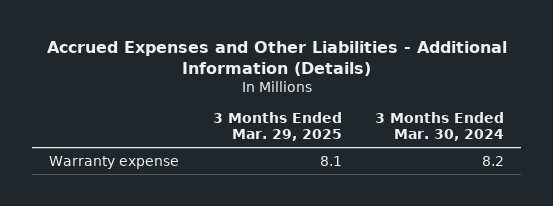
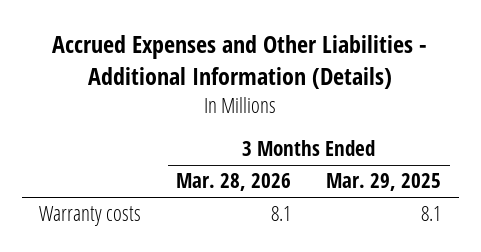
[375,112,505,142] 3 Months Ended Mar. 30, 2024 -> none
none -> [176,173,292,192] Mar. 28, 2026
[48,155,179,169] Warranty expense -> [39,206,142,227] Warranty costs

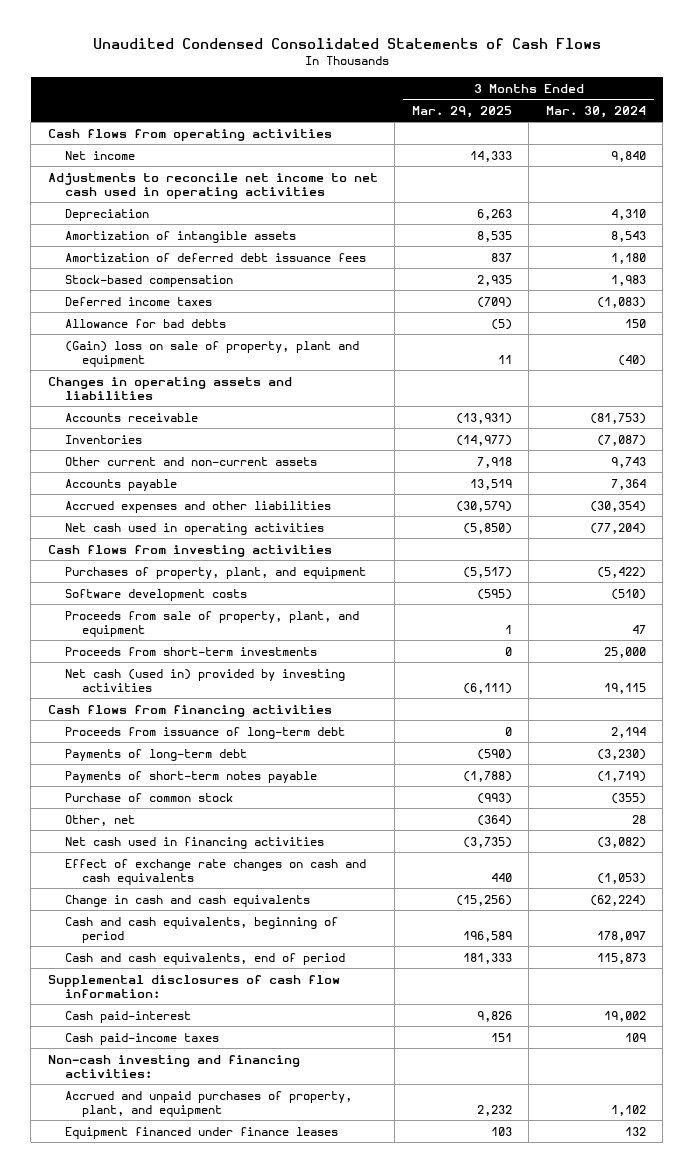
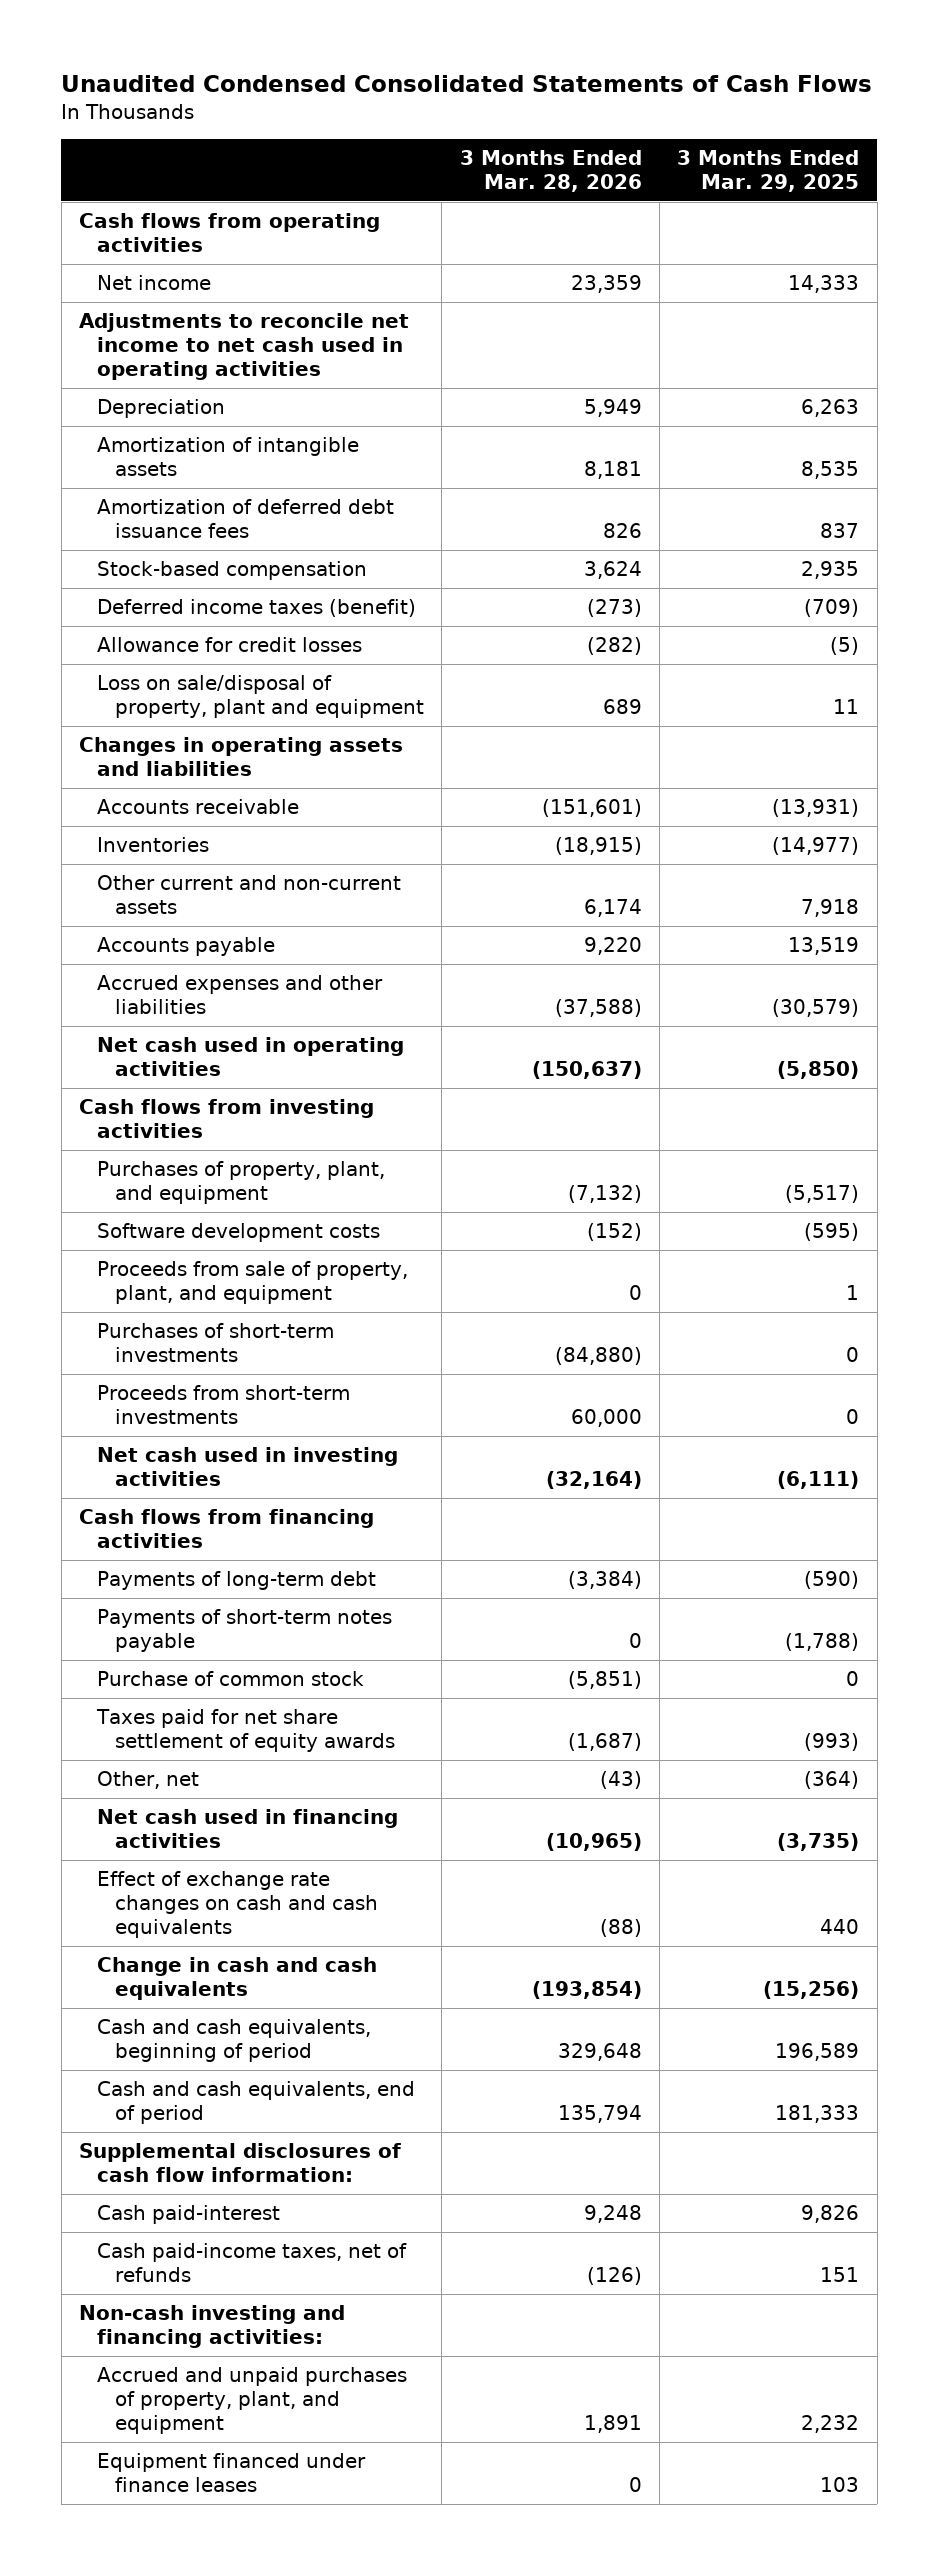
[545,105,646,118] Mar. 30, 2024 -> none
none -> [459,150,642,192] 3 Months Ended Mar. 28, 2026
[64,318,226,328] Allowance for bad debts -> none
[64,296,212,306] Deferred income taxes -> [97,599,417,618] Deferred income taxes (benefit)
none -> [97,637,363,653] Allowance for credit losses
[64,340,359,367] (Gain) loss on sale of property, plant and equipment -> [97,675,424,719] Loss on sale/disposal of property, plant and equipment
none -> [97,1323,335,1363] Purchases of short-term investments
[64,668,345,692] Net cash (used in) provided by investing activities -> [97,1447,399,1487] Net cash used in investing activities
[64,726,345,739] Proceeds from issuance of long-term debt -> none
[476,792,512,804] (993) -> [846,1671,860,1687] 0
none -> [96,1709,395,1753] Taxes paid for net share settlement of equity awards
[64,1032,219,1045] Cash paid-income taxes -> [97,2243,408,2283] Cash paid-income taxes, net of refunds

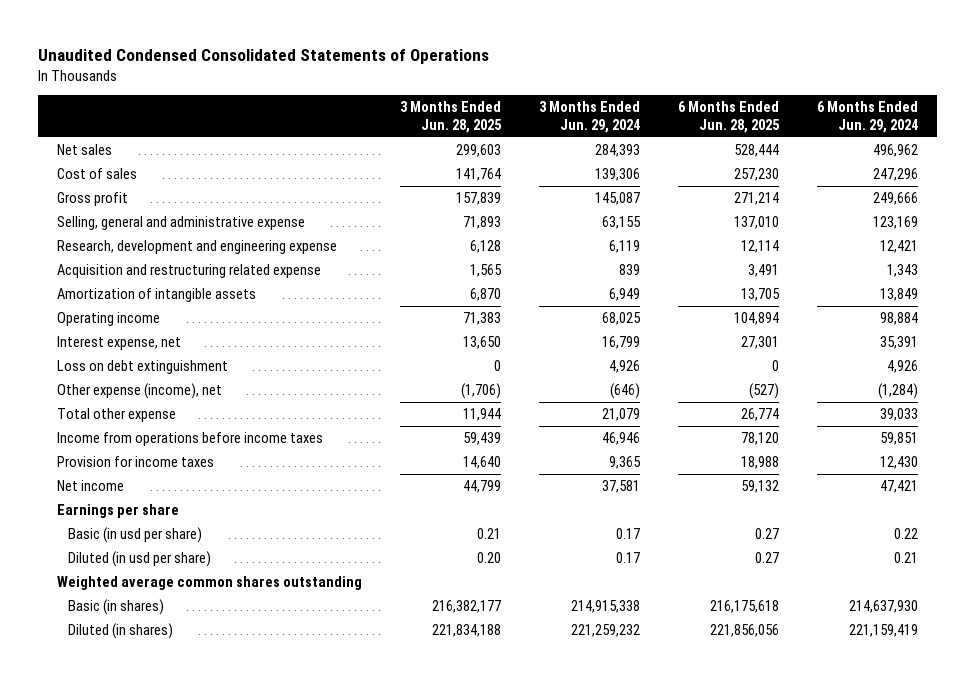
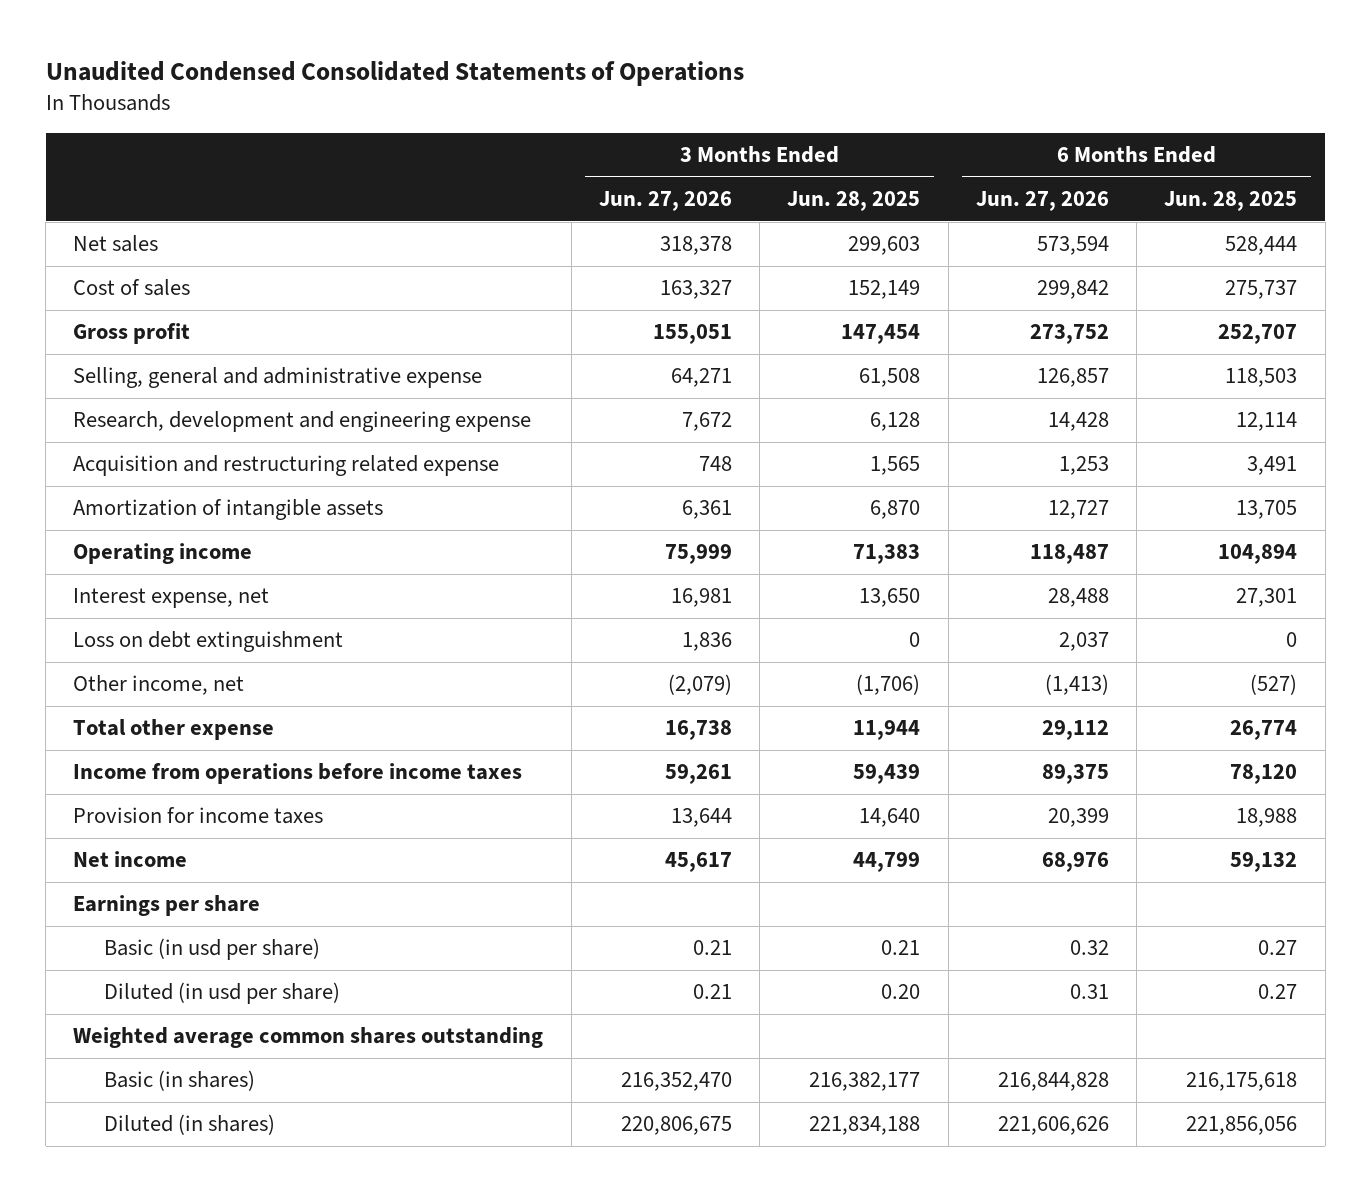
[538,101,640,134] 3 Months Ended Jun. 29, 2024 -> none
[816,101,918,134] 6 Months Ended Jun. 29, 2024 -> none
none -> [598,191,732,212] Jun. 27, 2026
none -> [975,191,1109,212] Jun. 27, 2026
[456,168,502,182] 141,764 -> [848,280,921,300] 152,149
[733,168,779,182] 257,230 -> [1225,280,1298,300] 275,737
[456,192,502,206] 157,839 -> [841,324,921,345] 147,454
[733,192,779,206] 271,214 -> [1218,324,1298,345] 252,707
[463,216,502,230] 71,893 -> [859,368,921,388] 61,508
[733,216,779,230] 137,010 -> [1225,368,1298,388] 118,503
[57,383,223,400] Other expense (income), net -> [73,675,245,696] Other income, net

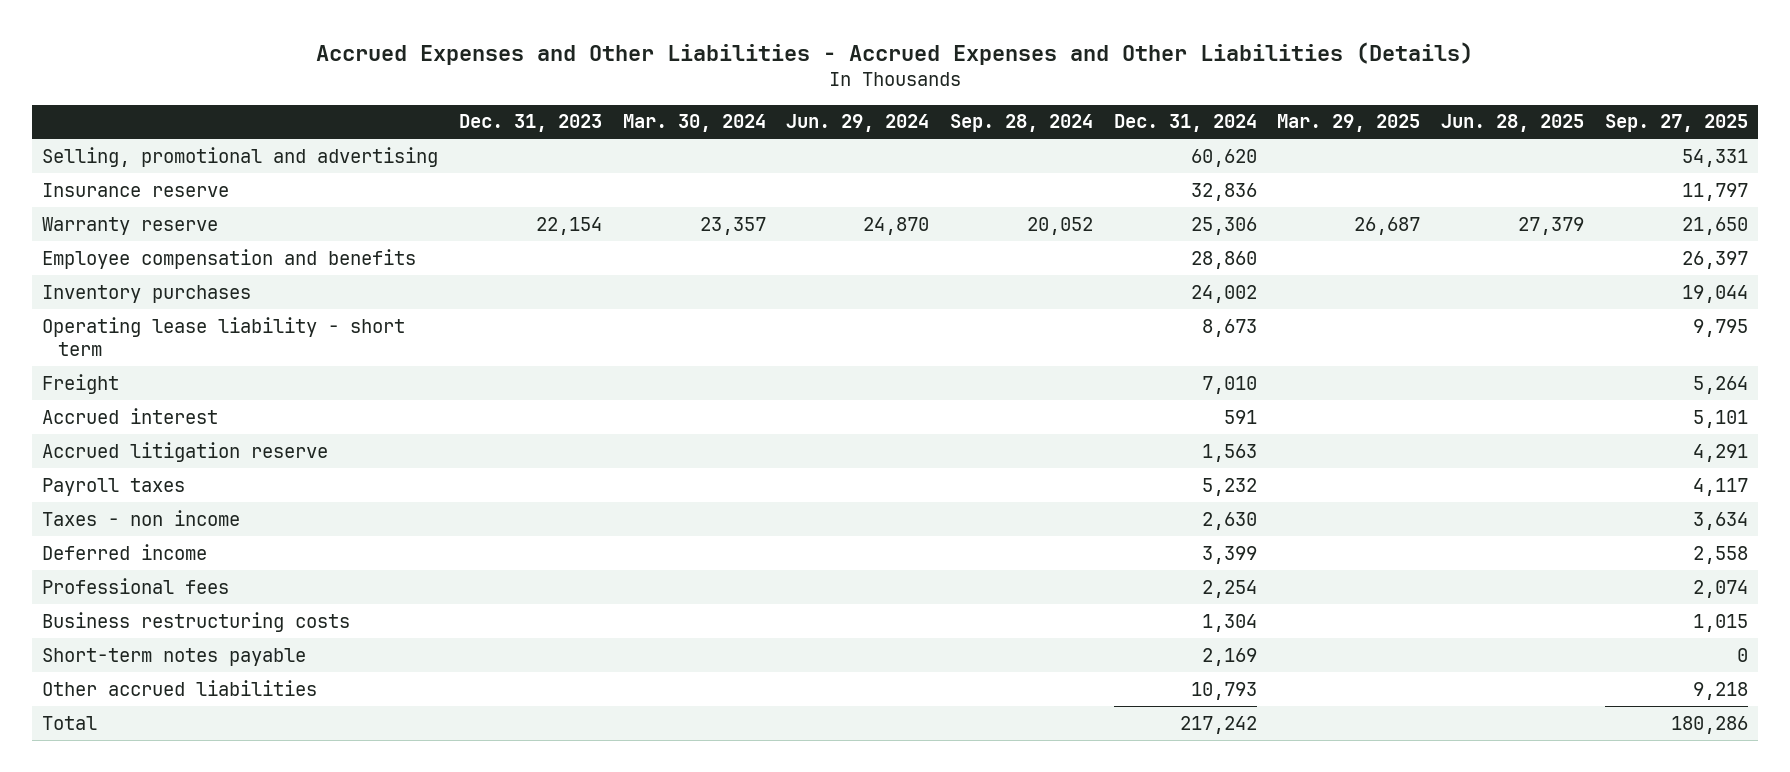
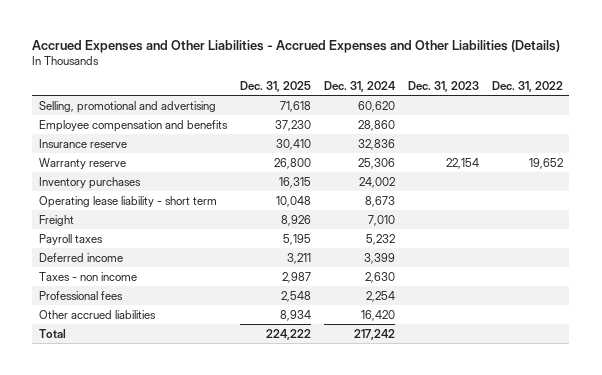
[622,114,766,133] Mar. 30, 2024 -> none
[786,114,930,133] Jun. 29, 2024 -> none
[949,114,1093,133] Sep. 28, 2024 -> none
[1277,114,1421,133] Mar. 29, 2025 -> none
[1440,114,1584,133] Jun. 28, 2025 -> none
[1604,114,1748,133] Sep. 27, 2025 -> none
none -> [239,80,311,92] Dec. 31, 2025
none -> [491,80,563,92] Dec. 31, 2022
[42,248,417,269] Employee compensation and benefits -> [38,119,228,132] Employee compensation and benefits
[42,407,219,424] Accrued interest -> none
[42,441,329,462] Accrued litigation reserve -> none
[42,509,241,526] Taxes - non income -> [38,271,137,281] Taxes - non income
[42,611,351,632] Business restructuring costs -> none
[42,647,307,666] Short-term notes payable -> none
[1190,681,1257,700] 10,793 -> [360,309,395,321] 16,420

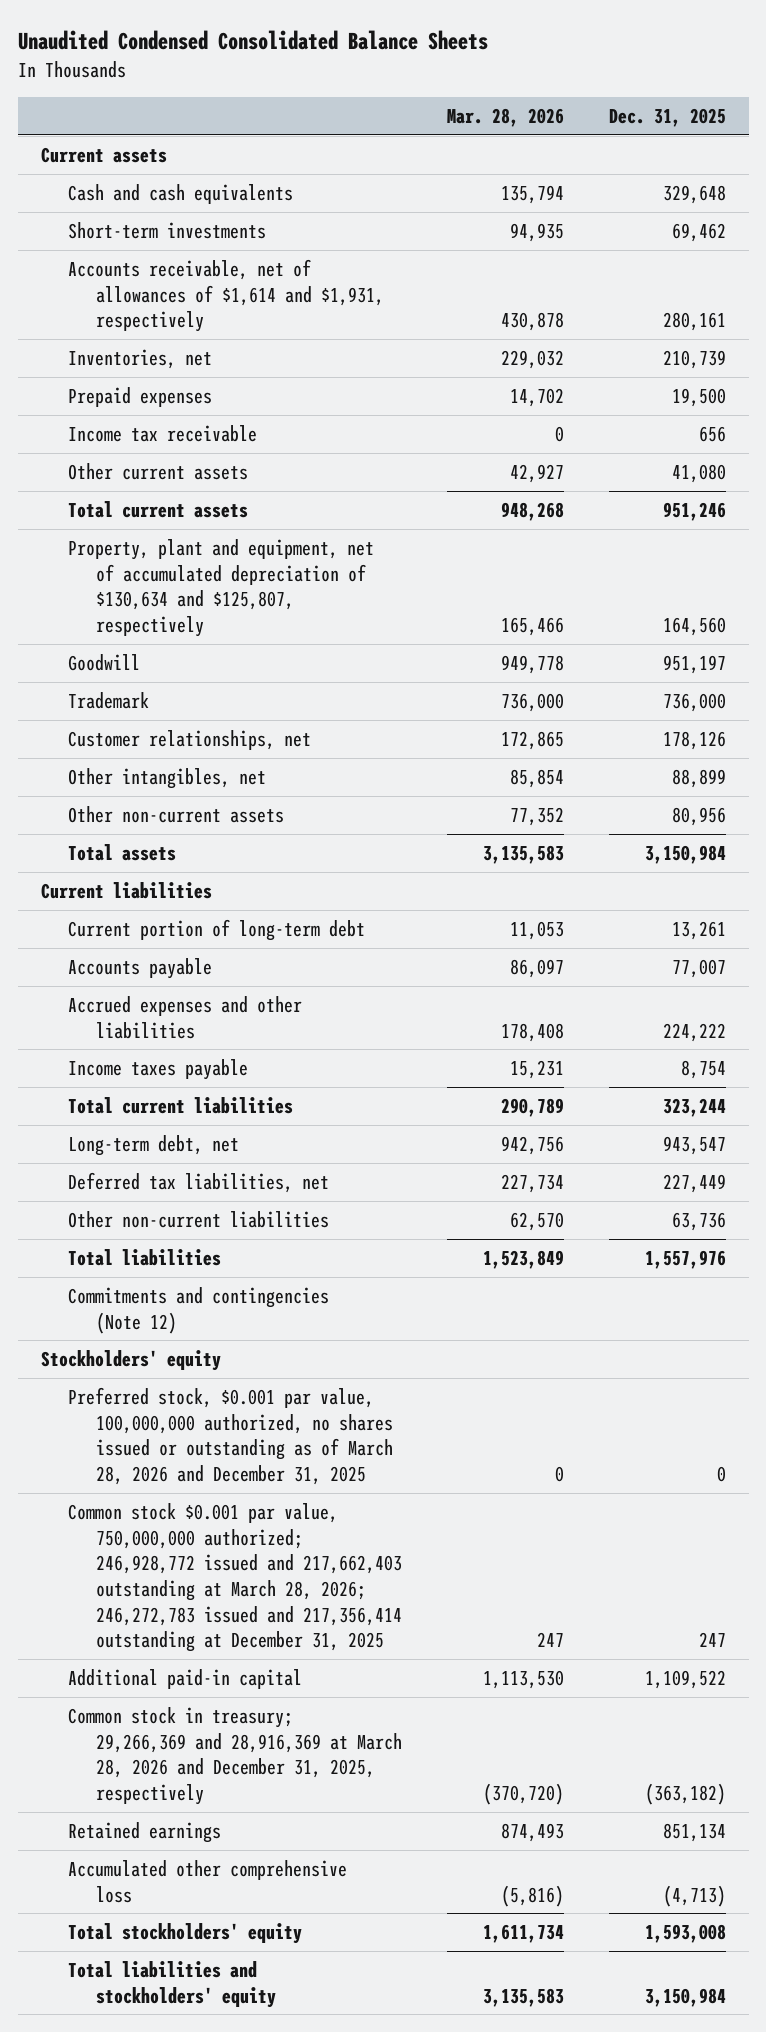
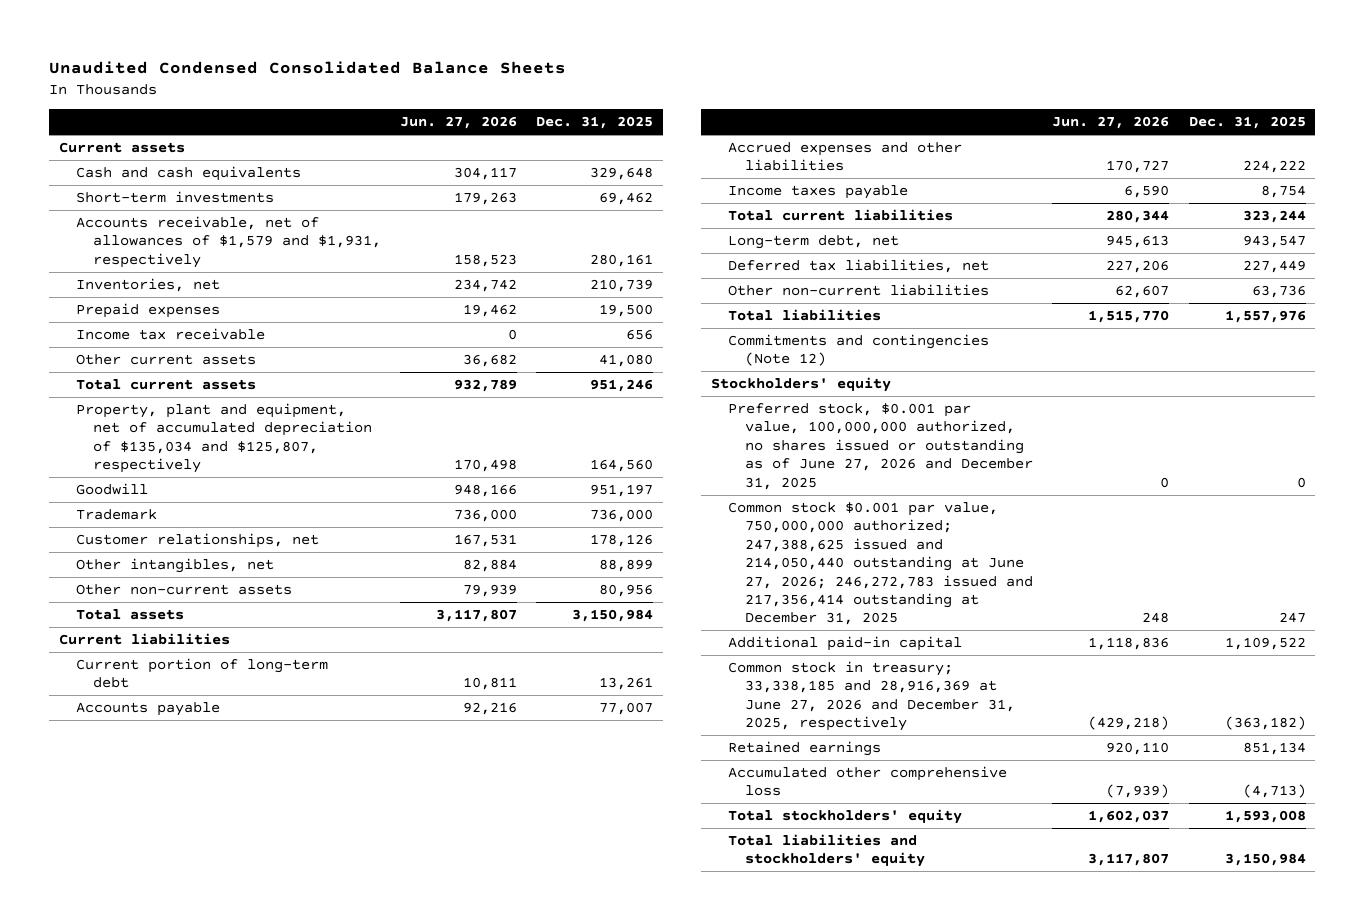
[446,107,564,127] Mar. 28, 2026 -> none
none -> [399,116,517,130] Jun. 27, 2026
[68,258,384,333] Accounts receivable, net of allowances of $1,614 and $1,931, respectively -> [75,216,381,268] Accounts receivable, net of allowances of $1,579 and $1,931, respectively
[68,538,375,638] Property, plant and equipment, net of accumulated depreciation of $130,634 and $125,807, respectively -> [75,403,372,474] Property, plant and equipment, net of accumulated depreciation of $135,034 and $125,807, respectively
[68,1386,393,1486] Preferred stock, $0.001 par value, 100,000,000 authorized, no shares issued or outstanding as of March 28, 2026 and December 31, 2025 -> [727,403,1033,490] Preferred stock, $0.001 par value, 100,000,000 authorized, no shares issued or outstanding as of June 27, 2026 and December 31, 2025
[68,1502,402,1653] Common stock $0.001 par value, 750,000,000 authorized; 246,928,772 issued and 217,662,403 outstanding at March 28, 2026; 246,272,783 issued and 217,356,414 outstanding at December 31, 2025 -> [727,502,1033,626] Common stock $0.001 par value, 750,000,000 authorized; 247,388,625 issued and 214,050,440 outstanding at June 27, 2026; 246,272,783 issued and 217,356,414 outstanding at December 31, 2025
[68,1706,402,1806] Common stock in treasury; 29,266,369 and 28,916,369 at March 28, 2026 and December 31, 2025, respectively -> [727,661,1015,732] Common stock in treasury; 33,338,185 and 28,916,369 at June 27, 2026 and December 31, 2025, respectively

